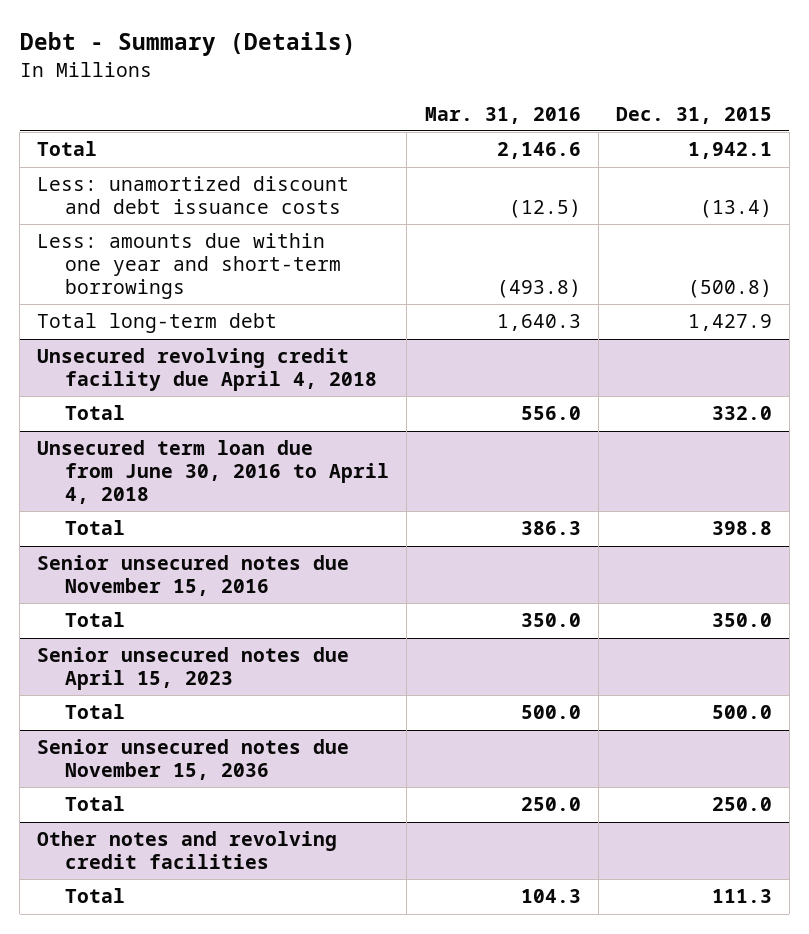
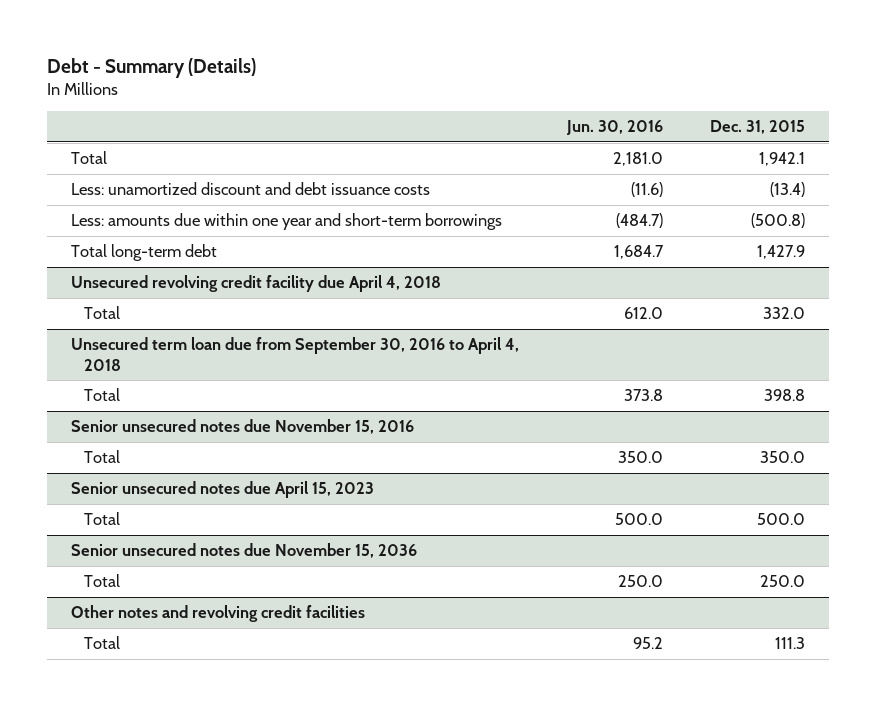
[424,106,581,124] Mar. 31, 2016 -> none
none -> [565,120,663,136] Jun. 30, 2016
[37,440,390,504] Unsecured term loan due from June 30, 2016 to April 4, 2018 -> [71,337,520,371] Unsecured term loan due from September 30, 2016 to April 4, 2018

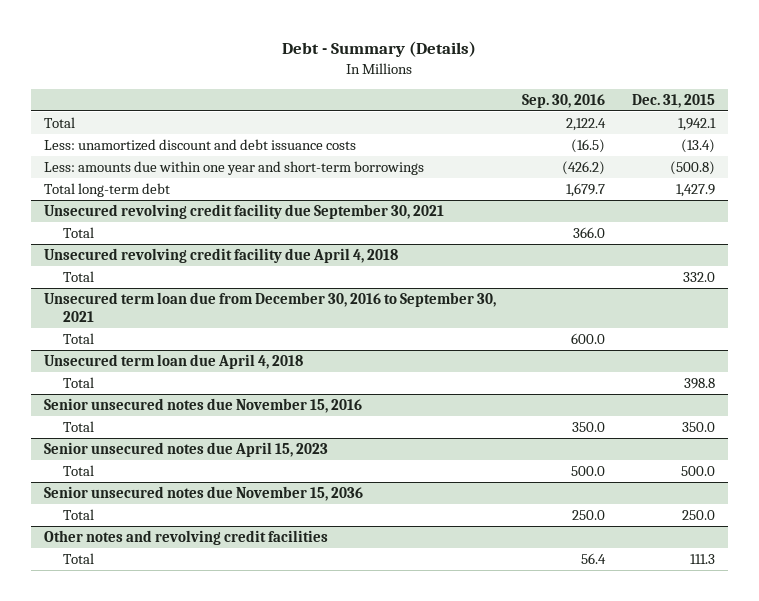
[565,120,663,136] Jun. 30, 2016 -> none
none -> [522,93,606,108] Sep. 30, 2016
none -> [44,204,445,220] Unsecured revolving credit facility due September 30, 2021
none -> [63,227,95,239] Total
none -> [44,292,497,322] Unsecured term loan due from December 30, 2016 to September 30, 2021
none -> [63,333,95,345] Total
[71,337,520,371] Unsecured term loan due from September 30, 2016 to April 4, 2018 -> [44,354,304,370] Unsecured term loan due April 4, 2018

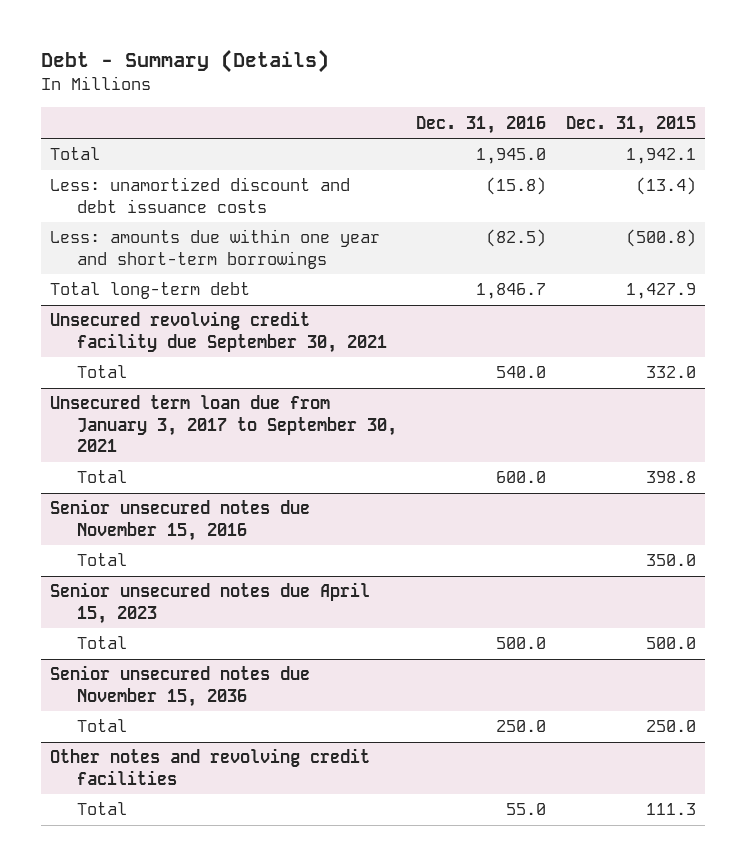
[522,93,606,108] Sep. 30, 2016 -> none
none -> [416,115,547,134] Dec. 31, 2016
[63,227,95,239] Total -> none
[44,248,399,264] Unsecured revolving credit facility due April 4, 2018 -> none
[63,333,95,345] Total -> none
[44,354,304,370] Unsecured term loan due April 4, 2018 -> none
[44,292,497,322] Unsecured term loan due from December 30, 2016 to September 30, 2021 -> [50,395,397,453] Unsecured term loan due from January 3, 2017 to September 30, 2021

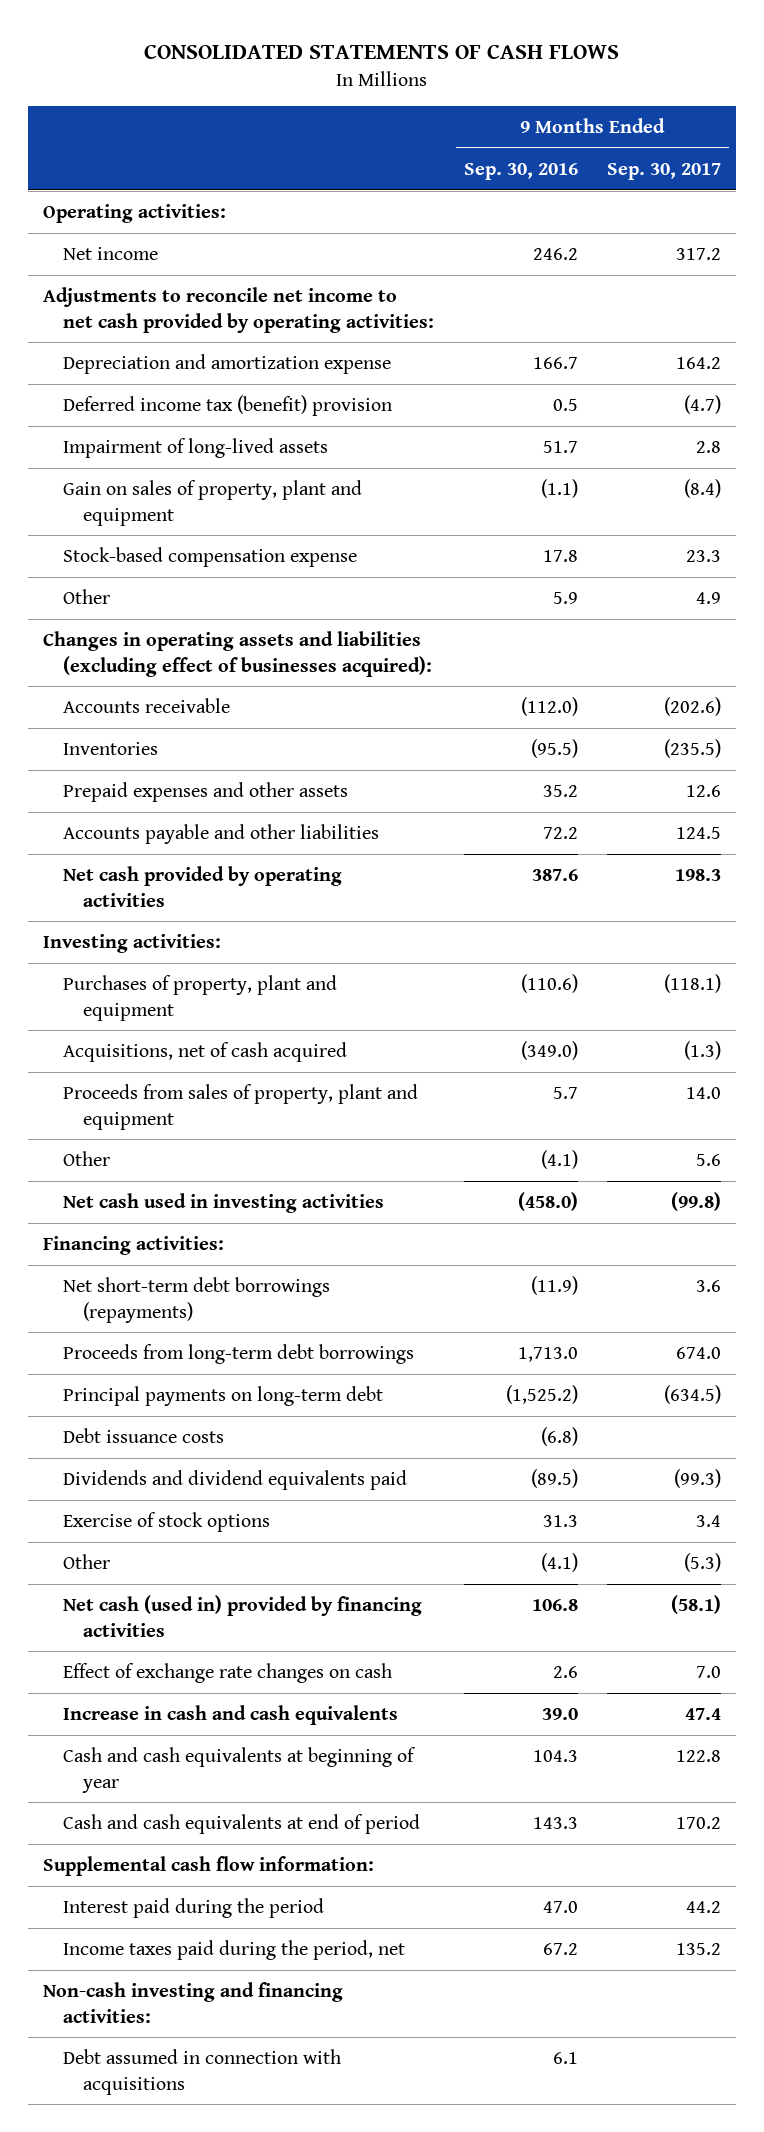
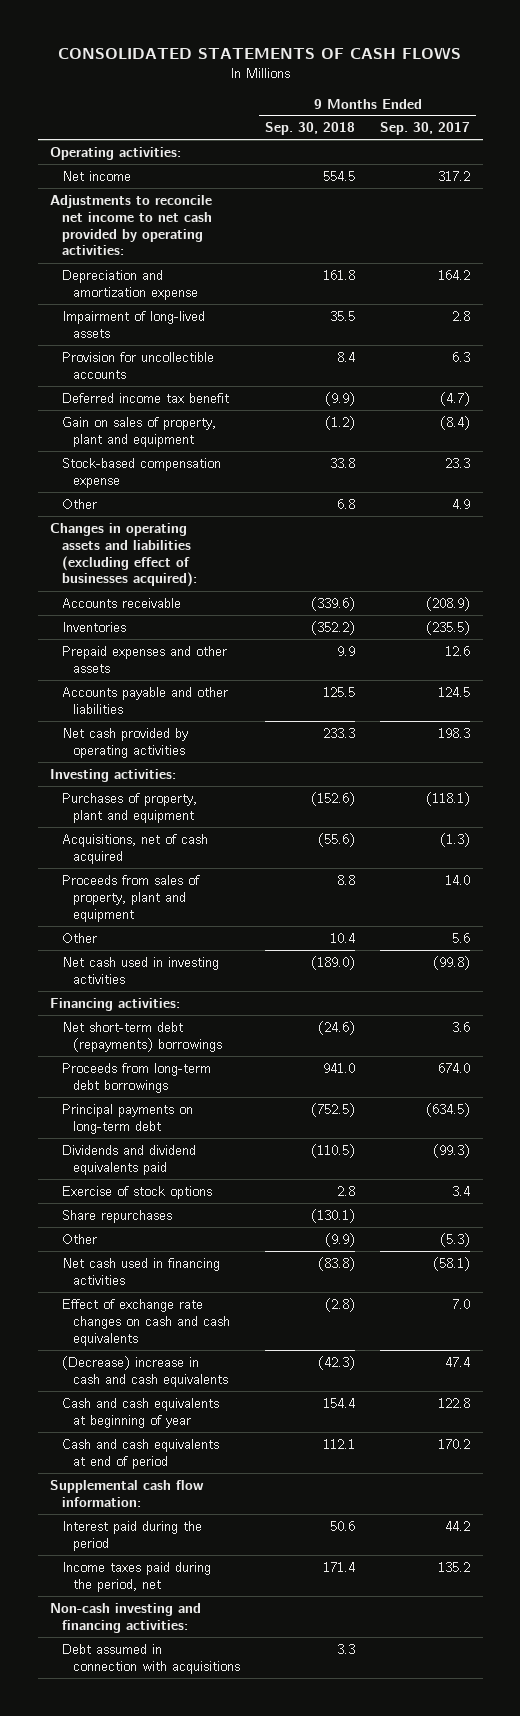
[463,162,578,180] Sep. 30, 2016 -> none
none -> [265,122,356,136] Sep. 30, 2018
[63,395,393,417] Deferred income tax (benefit) provision -> none
none -> [61,351,214,379] Provision for uncollectible accounts
none -> [61,392,229,403] Deferred income tax benefit
[664,697,722,717] (202.6) -> [426,596,471,611] (208.9)
[63,1277,331,1323] Net short-term debt borrowings (repayments) -> [61,1021,223,1052] Net short-term debt (repayments) borrowings
[63,1428,225,1444] Debt issuance costs -> none
none -> [61,1209,172,1223] Share repurchases
[63,1595,423,1637] Net cash (used in) provided by financing activities -> [61,1257,220,1285] Net cash used in financing activities
[63,1663,393,1684] Effect of exchange rate changes on cash -> [61,1298,231,1346] Effect of exchange rate changes on cash and cash equivalents
[63,1705,399,1726] Increase in cash and cash equivalents -> [61,1355,229,1387] (Decrease) increase in cash and cash equivalents

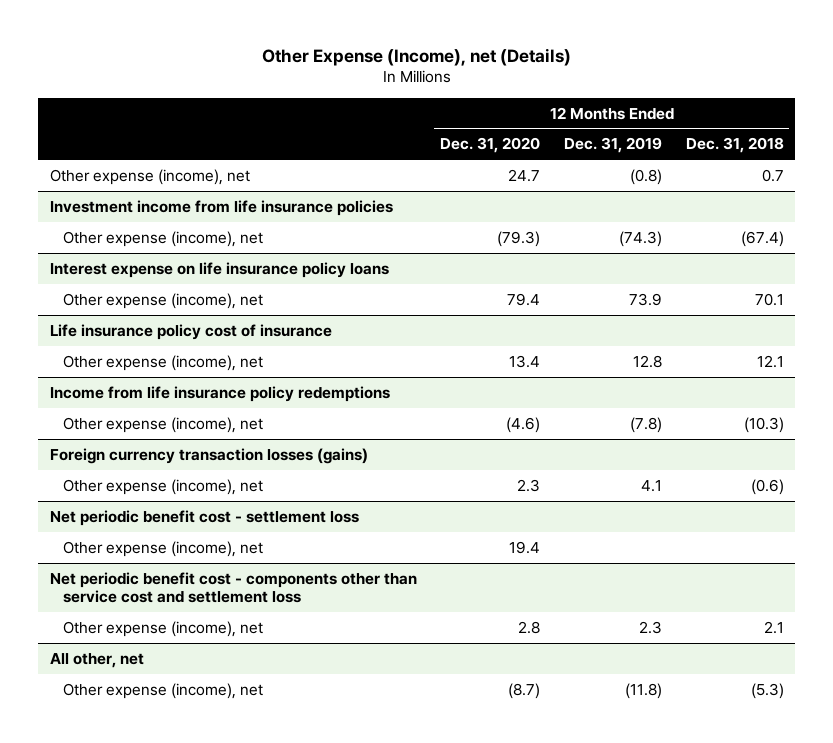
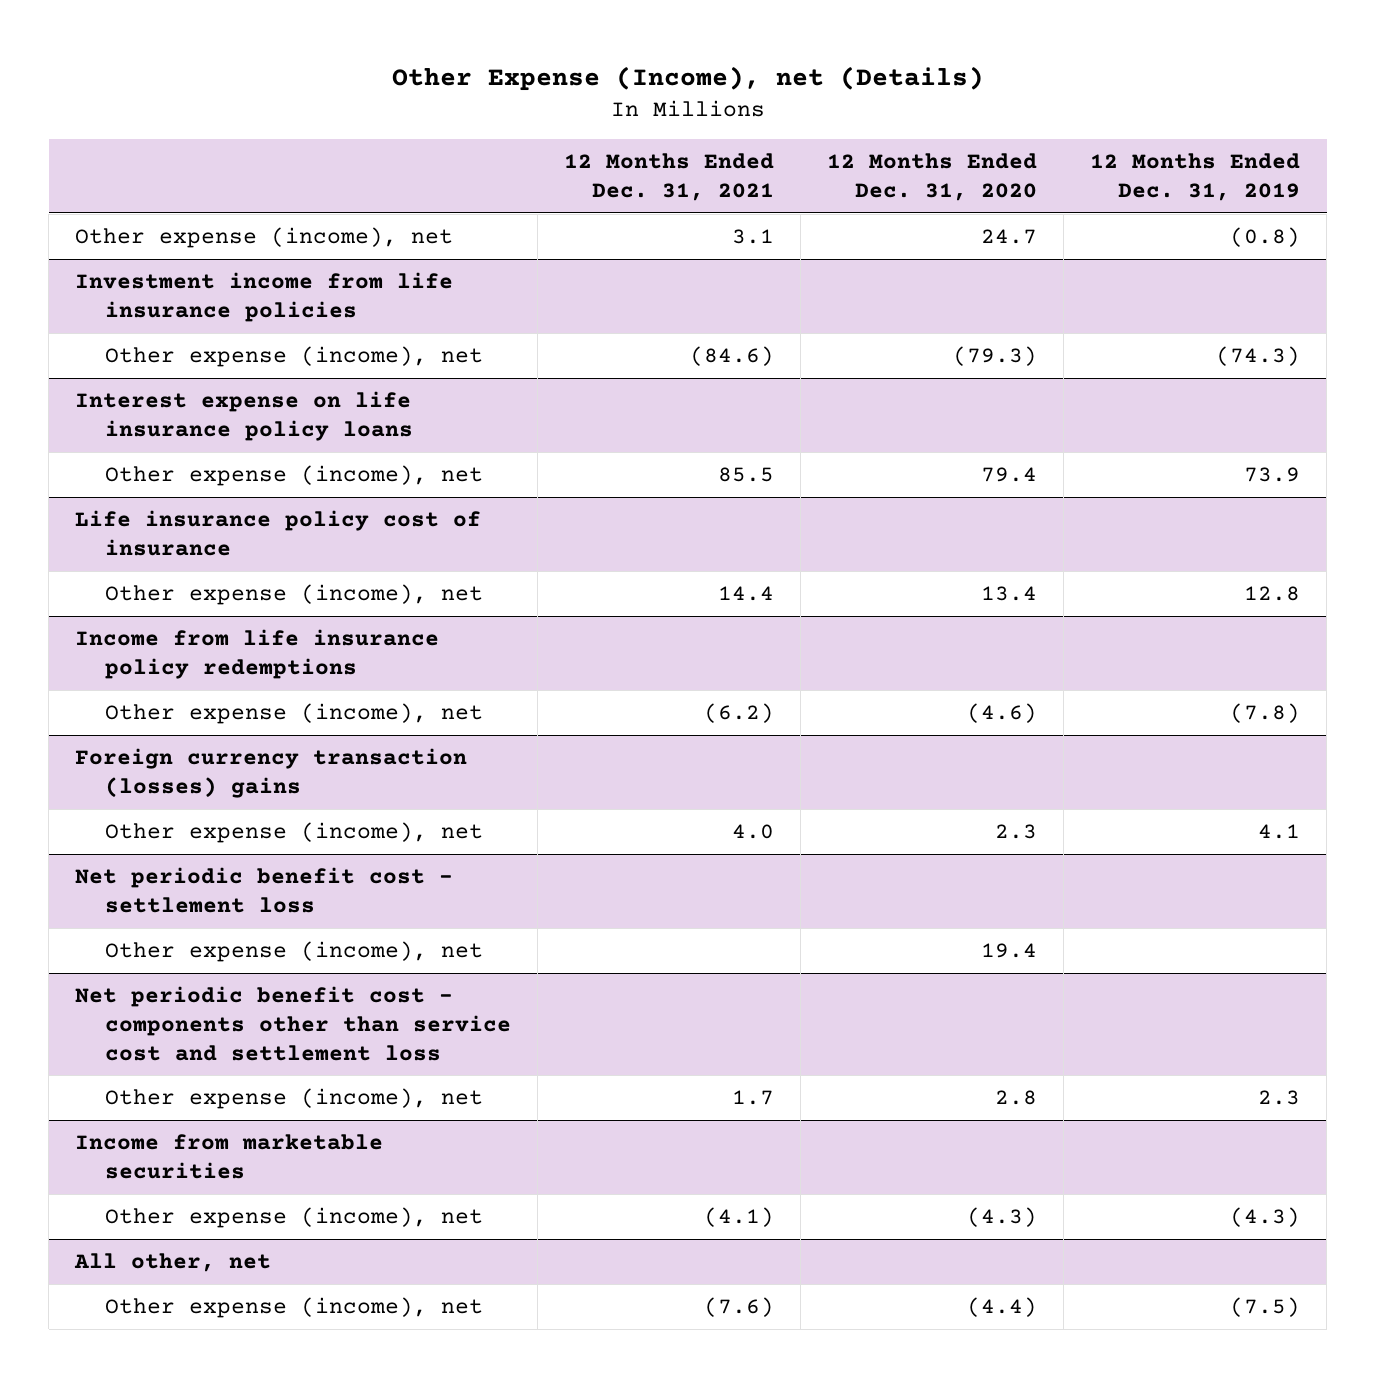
[685,137,784,154] Dec. 31, 2018 -> none
none -> [564,153,775,201] 12 Months Ended Dec. 31, 2021
[49,447,368,464] Foreign currency transaction losses (gains) -> [75,748,468,798] Foreign currency transaction (losses) gains
none -> [75,1134,384,1179] Income from marketable securities
none -> [105,1207,484,1229] Other expense (income), net
[508,682,541,699] (8.7) -> [967,1297,1038,1318] (4.4)
[624,682,662,699] (11.8) -> [1230,1297,1301,1318] (7.5)

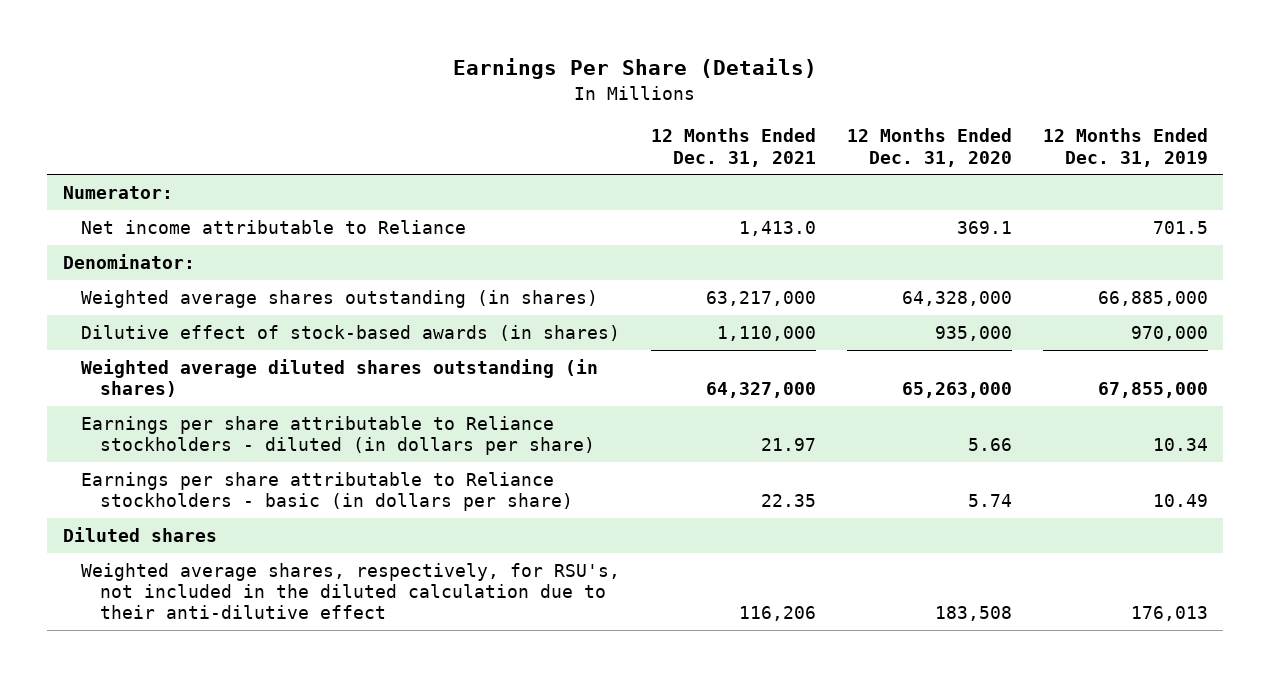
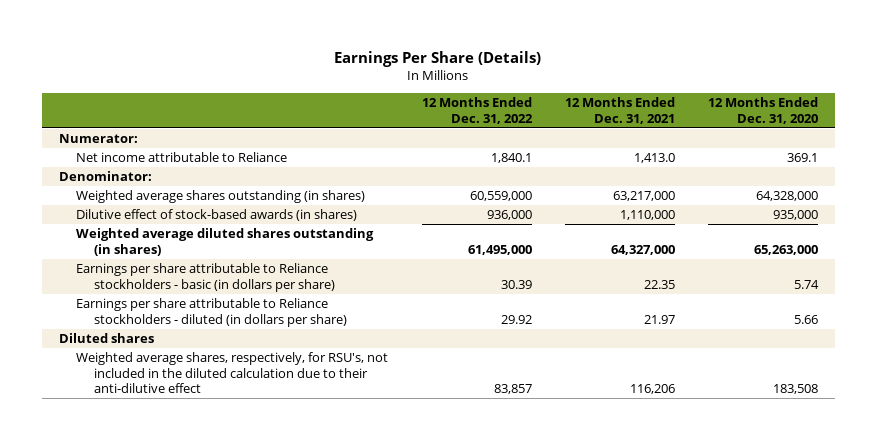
[1042,128,1208,167] 12 Months Ended Dec. 31, 2019 -> none
none -> [421,97,533,124] 12 Months Ended Dec. 31, 2022
[81,416,596,456] Earnings per share attributable to Reliance stockholders - diluted (in dollars per share) -> [76,298,347,327] Earnings per share attributable to Reliance stockholders - diluted (in dollars per share)

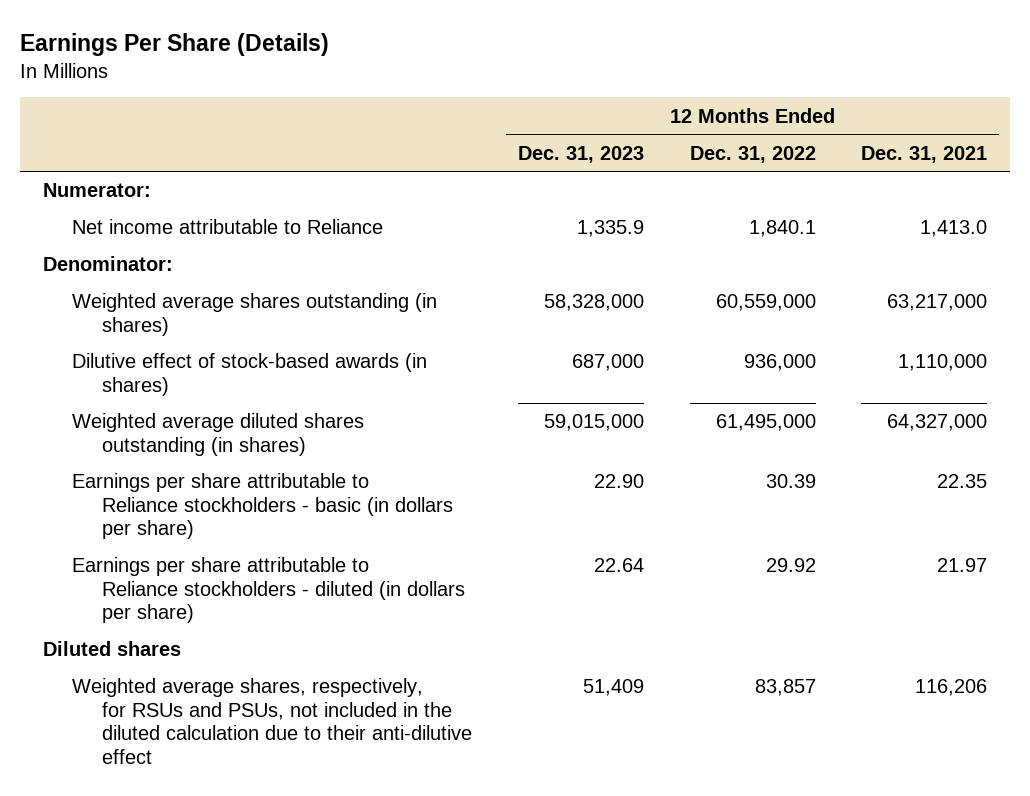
[707,97,818,124] 12 Months Ended Dec. 31, 2020 -> none
none -> [517,145,644,163] Dec. 31, 2023
[76,352,389,393] Weighted average shares, respectively, for RSU's, not included in the diluted calculation due to their anti-dilutive effect -> [72,678,473,764] Weighted average shares, respectively, for RSUs and PSUs, not included in the diluted calculation due to their anti-dilutive effect

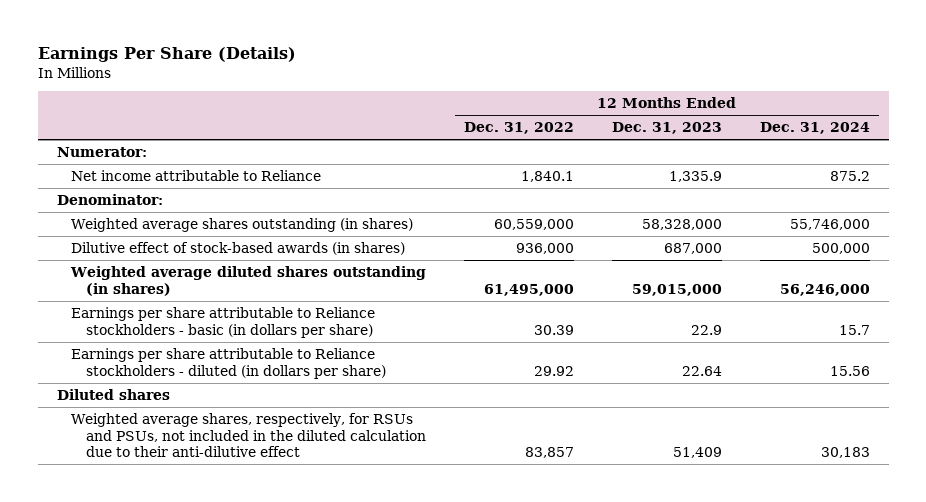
[861,145,988,163] Dec. 31, 2021 -> none
none -> [759,122,870,135] Dec. 31, 2024
[593,474,644,489] 22.90 -> [691,324,723,335] 22.9

